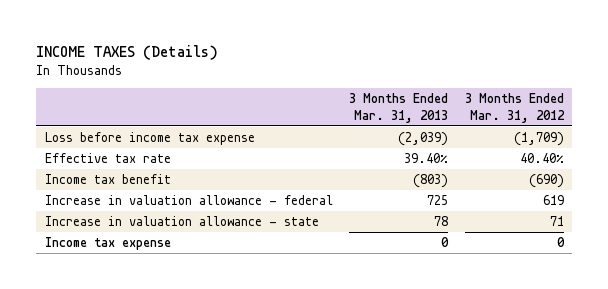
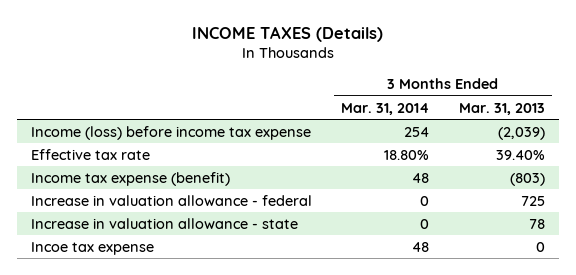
[464,92,565,123] 3 Months Ended Mar. 31, 2012 -> none
none -> [341,102,430,115] Mar. 31, 2014
[44,132,255,146] Loss before income tax expense -> [31,125,312,140] Income (loss) before income tax expense
[44,174,171,185] Income tax benefit -> [31,171,231,186] Income tax expense (benefit)
[44,237,171,251] Income tax expense -> [31,241,155,255] Incoe tax expense

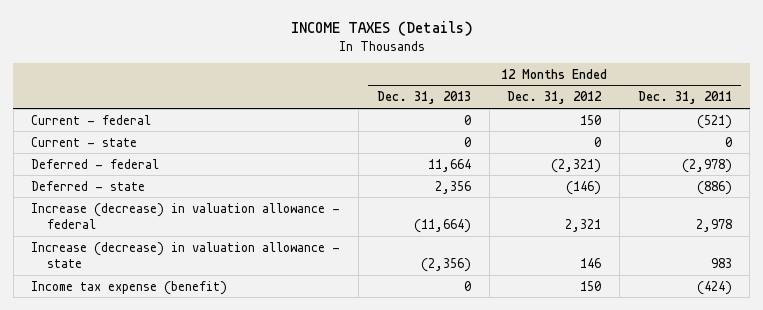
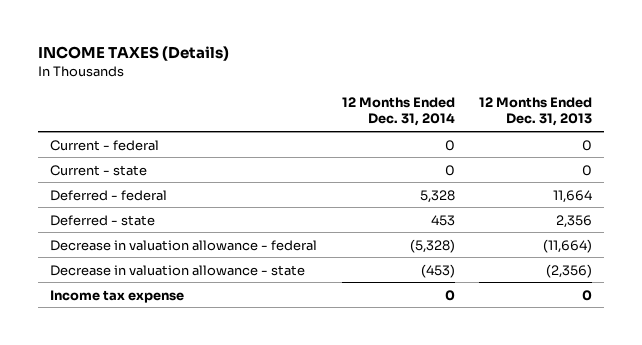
[507,91,603,105] Dec. 31, 2012 -> none
[637,91,732,105] Dec. 31, 2011 -> none
none -> [341,96,455,127] 12 Months Ended Dec. 31, 2014
[31,202,341,230] Increase (decrease) in valuation allowance - federal -> [50,239,318,251] Decrease in valuation allowance - federal
[31,241,341,269] Increase (decrease) in valuation allowance - state -> [50,264,306,276] Decrease in valuation allowance - state
[31,280,228,295] Income tax expense (benefit) -> [50,289,185,303] Income tax expense

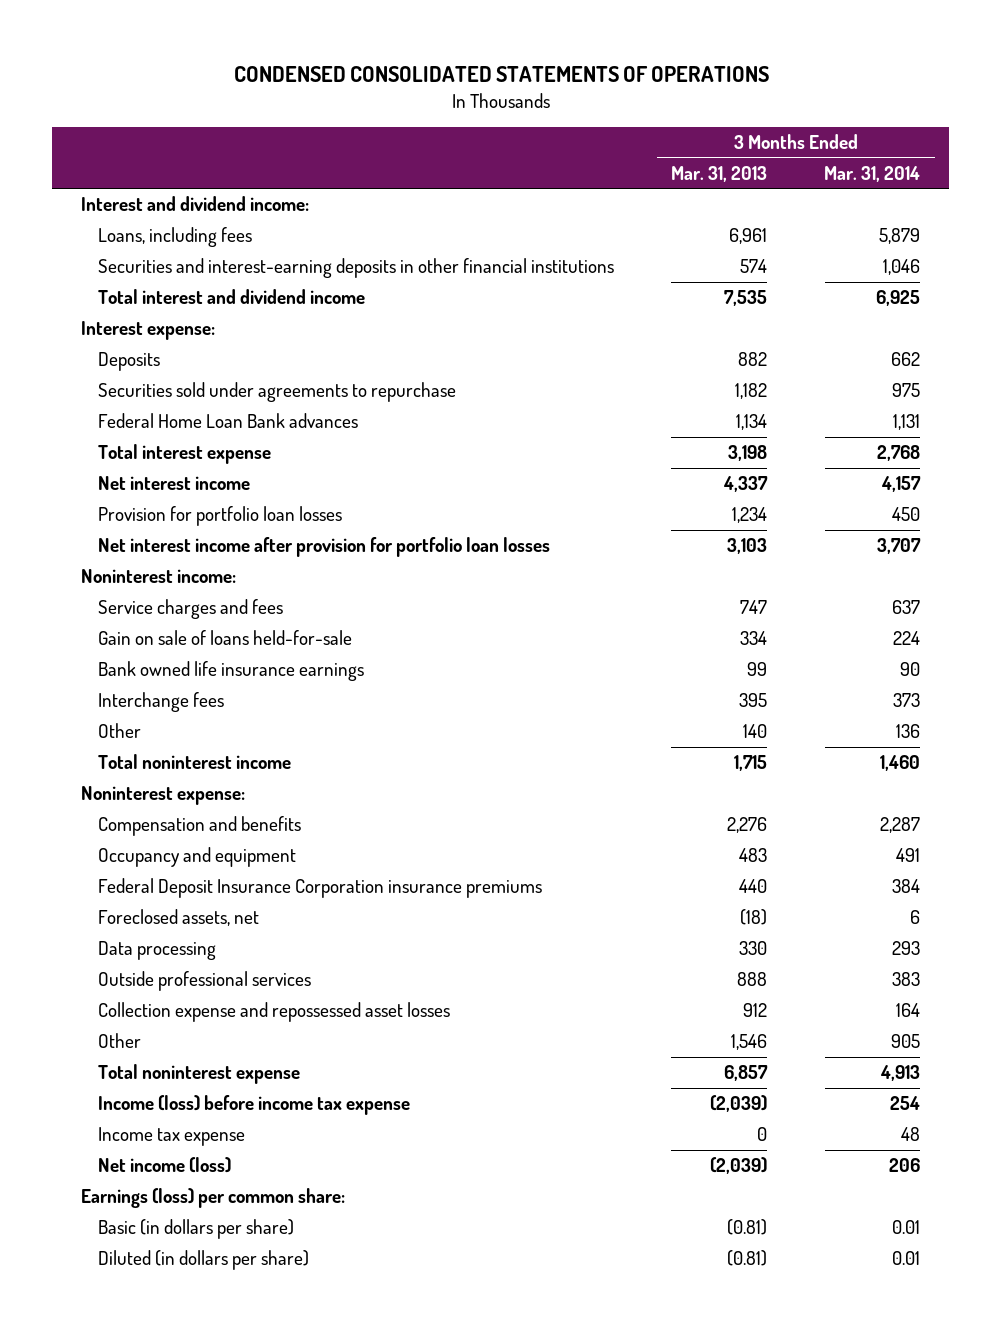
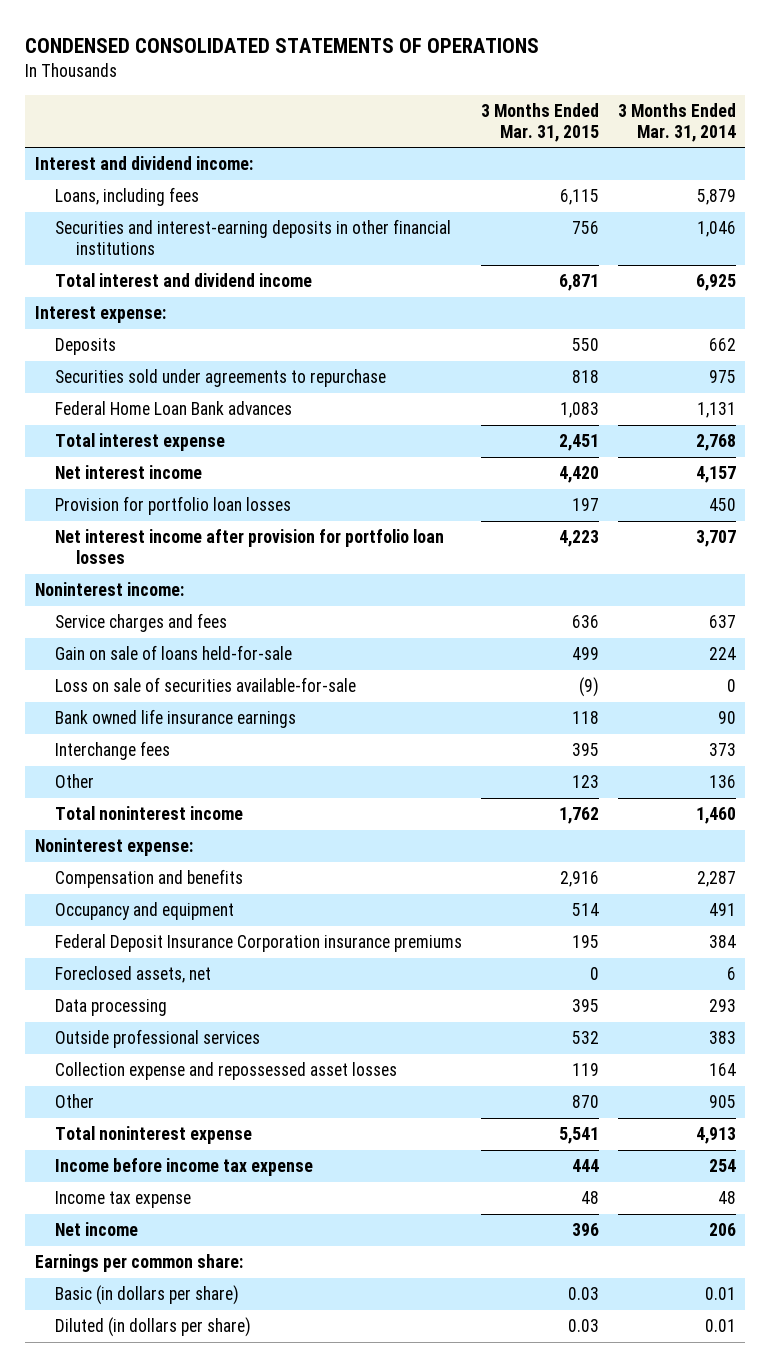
[671,165,768,182] Mar. 31, 2013 -> none
none -> [481,103,600,142] 3 Months Ended Mar. 31, 2015
none -> [55,677,357,693] Loss on sale of securities available-for-sale
[98,1095,411,1116] Income (loss) before income tax expense -> [55,1158,314,1177] Income before income tax expense
[98,1157,232,1174] Net income (loss) -> [55,1222,139,1237] Net income
[80,1188,345,1209] Earnings (loss) per common share: -> [34,1254,243,1273] Earnings per common share:

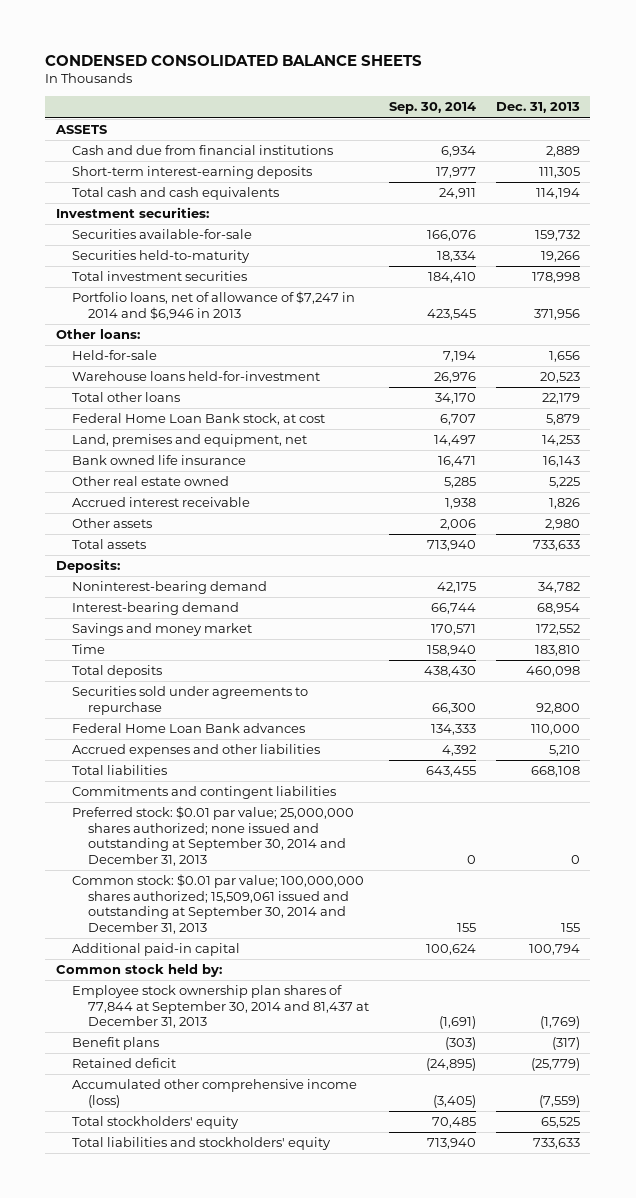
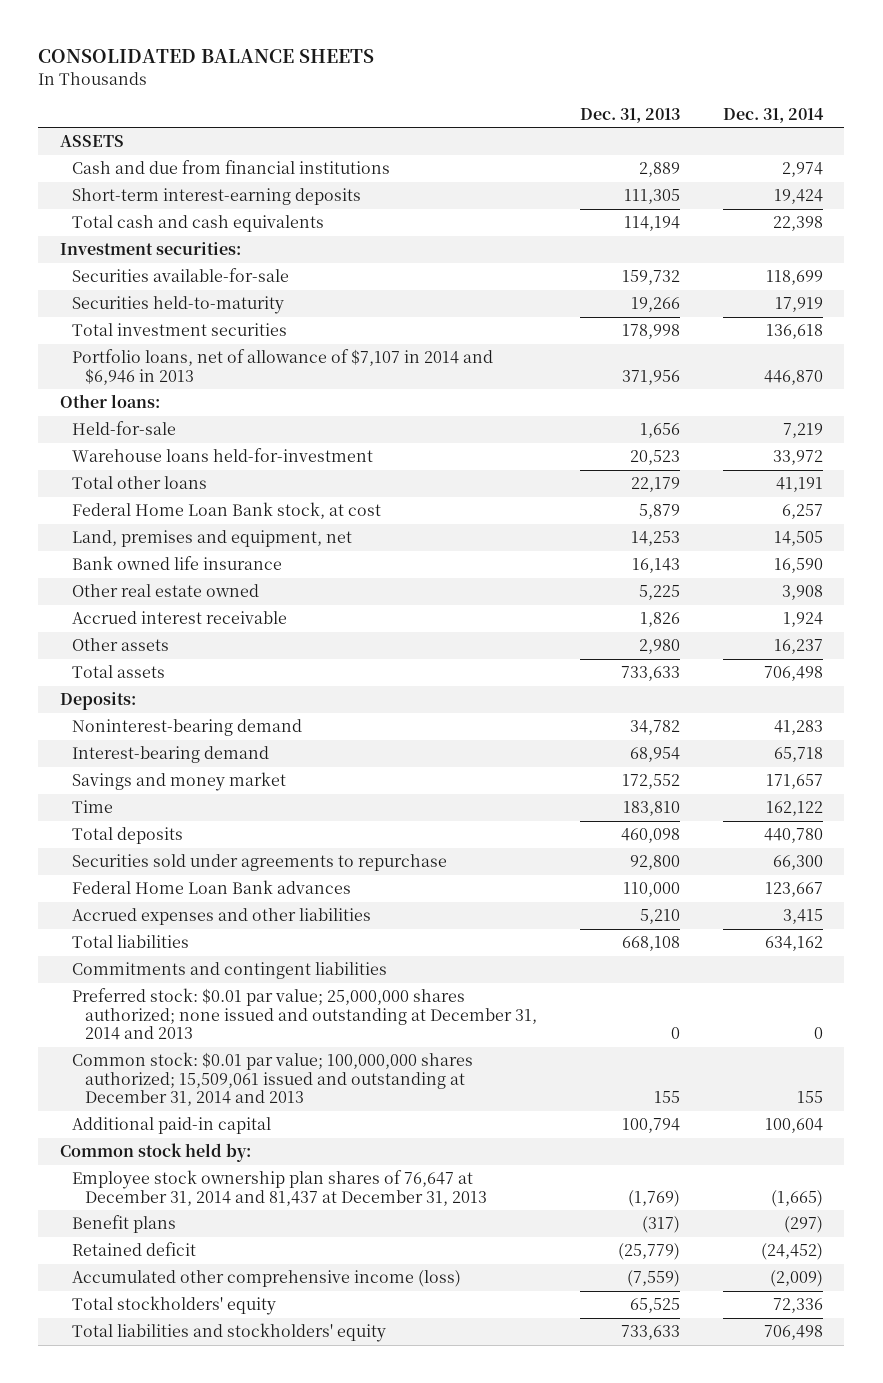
[45,54,423,66] CONDENSED CONSOLIDATED BALANCE SHEETS -> [38,49,375,64] CONSOLIDATED BALANCE SHEETS
[388,102,476,115] Sep. 30, 2014 -> none
none -> [722,107,824,123] Dec. 31, 2014
[71,291,355,320] Portfolio loans, net of allowance of $7,247 in 2014 and $6,946 in 2013 -> [72,349,494,385] Portfolio loans, net of allowance of $7,107 in 2014 and $6,946 in 2013
[71,806,354,866] Preferred stock: $0.01 par value; 25,000,000 shares authorized; none issued and outstanding at September 30, 2014 and December 31, 2013 -> [72,988,537,1041] Preferred stock: $0.01 par value; 25,000,000 shares authorized; none issued and outstanding at December 31, 2014 and 2013
[71,874,364,934] Common stock: $0.01 par value; 100,000,000 shares authorized; 15,509,061 issued and outstanding at September 30, 2014 and December 31, 2013 -> [72,1052,474,1107] Common stock: $0.01 par value; 100,000,000 shares authorized; 15,509,061 issued and outstanding at December 31, 2014 and 2013
[71,985,369,1029] Employee stock ownership plan shares of 77,844 at September 30, 2014 and 81,437 at December 31, 2013 -> [72,1170,487,1206] Employee stock ownership plan shares of 76,647 at December 31, 2014 and 81,437 at December 31, 2013

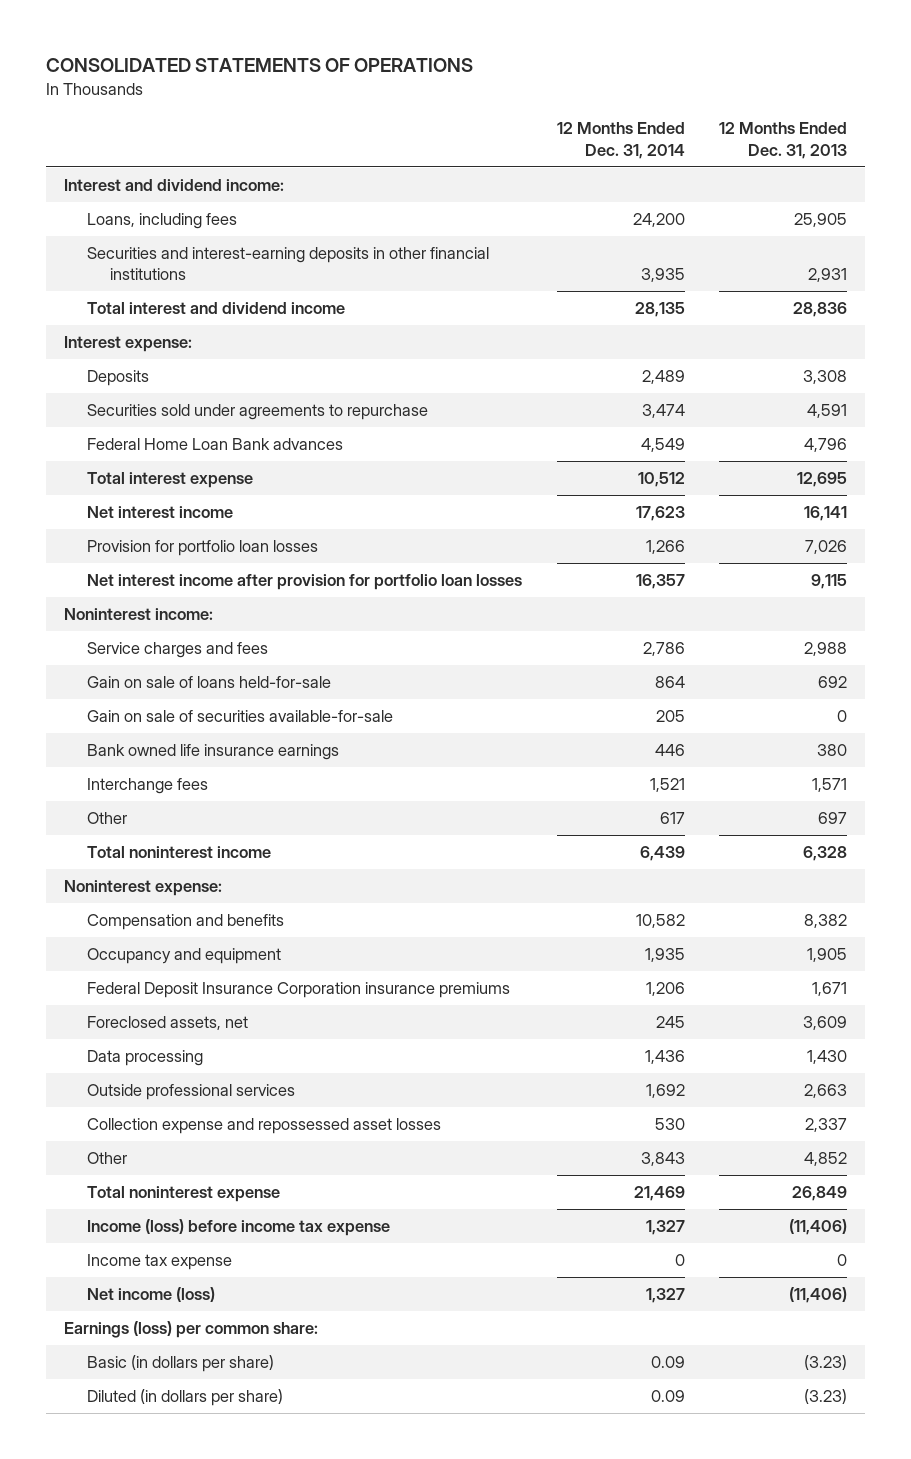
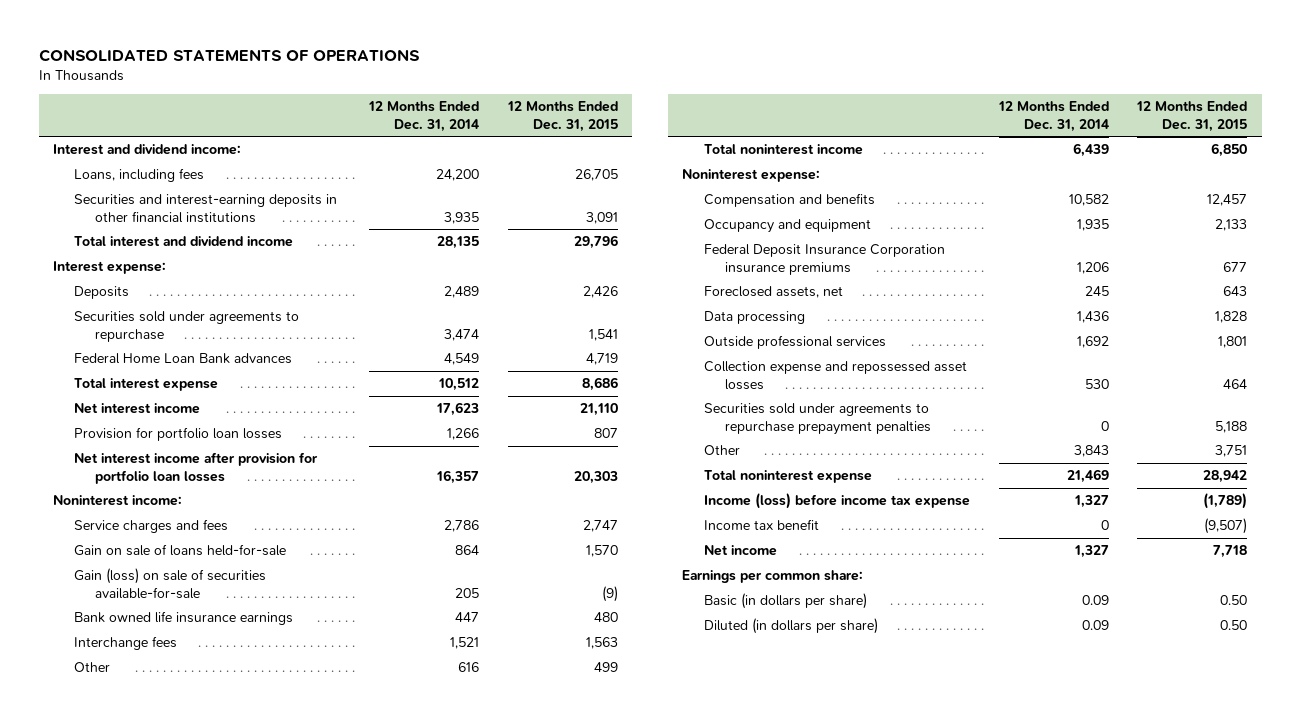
[719,122,848,159] 12 Months Ended Dec. 31, 2013 -> none
none -> [506,101,618,132] 12 Months Ended Dec. 31, 2015
[86,710,393,723] Gain on sale of securities available-for-sale -> [74,568,267,599] Gain (loss) on sale of securities available-for-sale
[654,744,685,757] 446 -> [455,612,480,623] 447
[659,812,685,825] 617 -> [458,662,480,673] 616
none -> [703,403,931,435] Securities sold under agreements to repurchase prepayment penalties
[86,1254,232,1271] Income tax expense -> [703,519,819,531] Income tax benefit
[86,1287,215,1303] Net income (loss) -> [703,545,777,557] Net income
[63,1321,318,1339] Earnings (loss) per common share: -> [682,570,864,584] Earnings per common share:

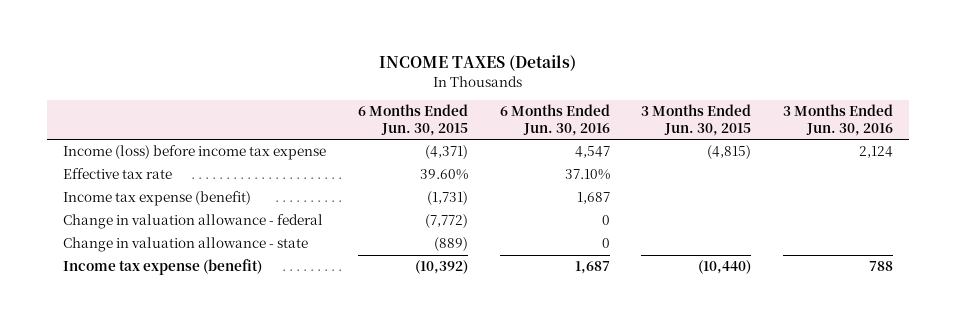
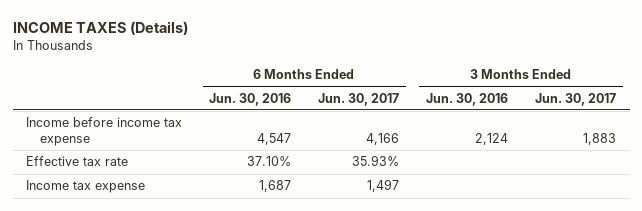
[357,104,468,136] 6 Months Ended Jun. 30, 2015 -> none
[641,104,752,136] 3 Months Ended Jun. 30, 2015 -> none
none -> [318,92,400,106] Jun. 30, 2017
none -> [535,92,617,106] Jun. 30, 2017
[63,145,327,161] Income (loss) before income tax expense -> [26,117,183,146] Income before income tax expense
[63,214,324,230] Change in valuation allowance - federal -> none
[63,237,309,253] Change in valuation allowance - state -> none
[63,259,263,276] Income tax expense (benefit) -> none
[63,191,252,207] Income tax expense (benefit) -> [26,180,146,194] Income tax expense

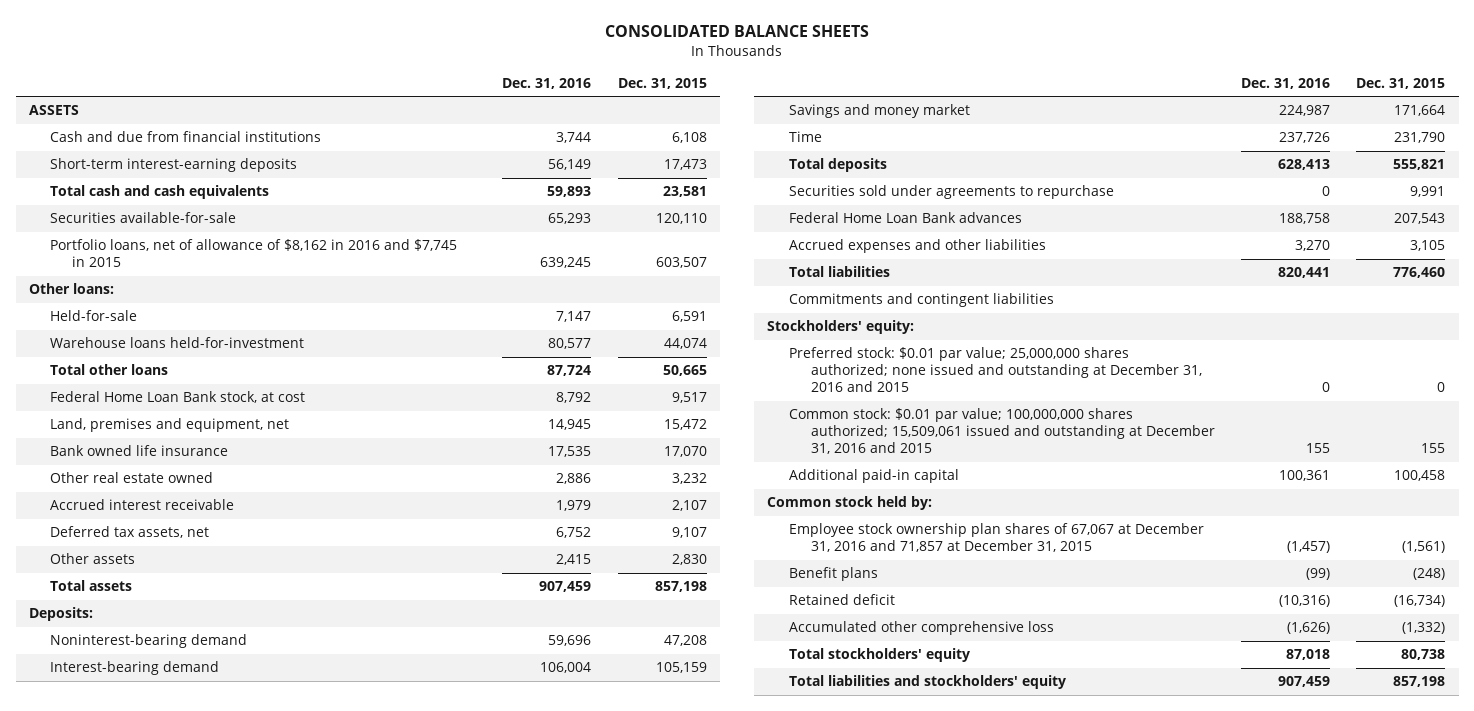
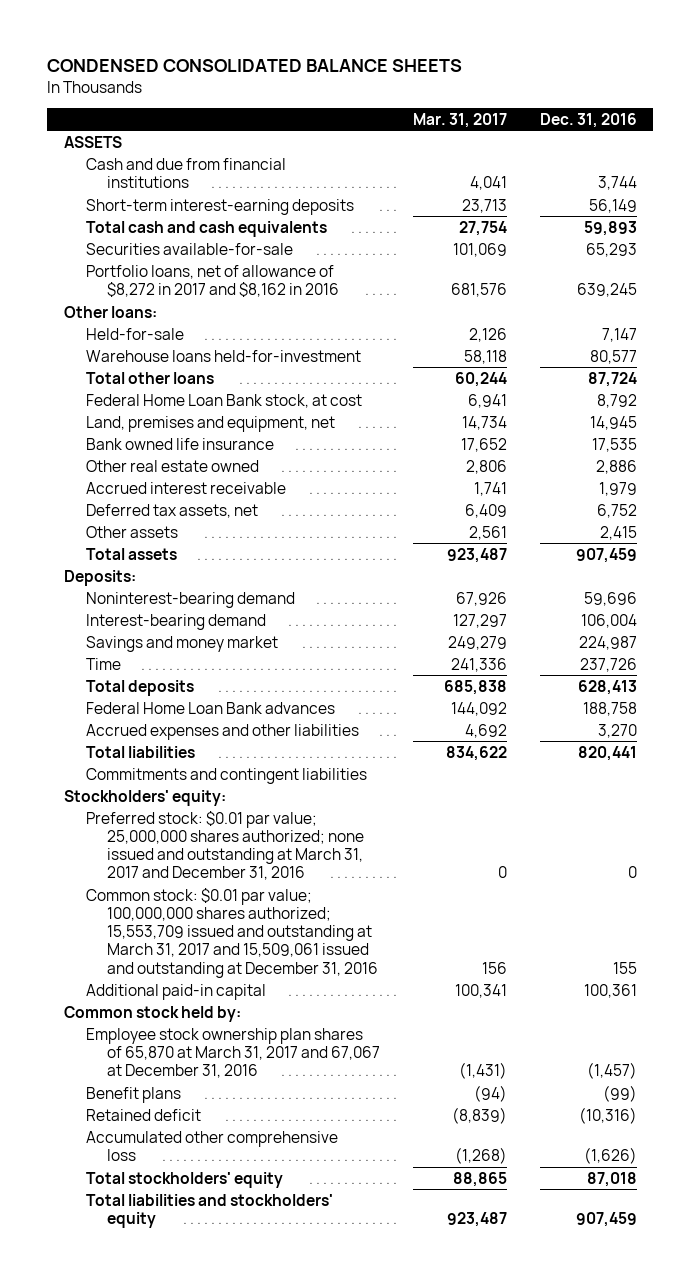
[605,25,870,38] CONSOLIDATED BALANCE SHEETS -> [47,58,463,72] CONDENSED CONSOLIDATED BALANCE SHEETS
[617,77,707,89] Dec. 31, 2015 -> none
none -> [412,112,507,128] Mar. 31, 2017
[50,239,458,268] Portfolio loans, net of allowance of $8,162 in 2016 and $7,745 in 2015 -> [85,264,340,298] Portfolio loans, net of allowance of $8,272 in 2017 and $8,162 in 2016
[789,185,1115,200] Securities sold under agreements to repurchase -> none
[789,347,1202,393] Preferred stock: $0.01 par value; 25,000,000 shares authorized; none issued and outstanding at December 31, 2016 and 2015 -> [85,810,365,881] Preferred stock: $0.01 par value; 25,000,000 shares authorized; none issued and outstanding at March 31, 2017 and December 31, 2016
[789,408,1215,455] Common stock: $0.01 par value; 100,000,000 shares authorized; 15,509,061 issued and outstanding at December 31, 2016 and 2015 -> [85,887,379,978] Common stock: $0.01 par value; 100,000,000 shares authorized; 15,553,709 issued and outstanding at March 31, 2017 and 15,509,061 issued and outstanding at December 31, 2016
[789,523,1205,553] Employee stock ownership plan shares of 67,067 at December 31, 2016 and 71,857 at December 31, 2015 -> [85,1027,381,1079] Employee stock ownership plan shares of 65,870 at March 31, 2017 and 67,067 at December 31, 2016

